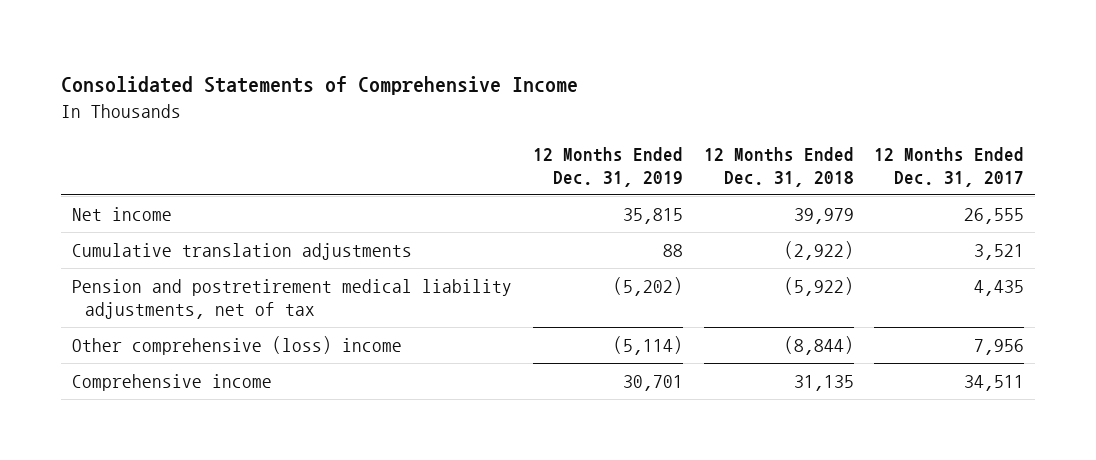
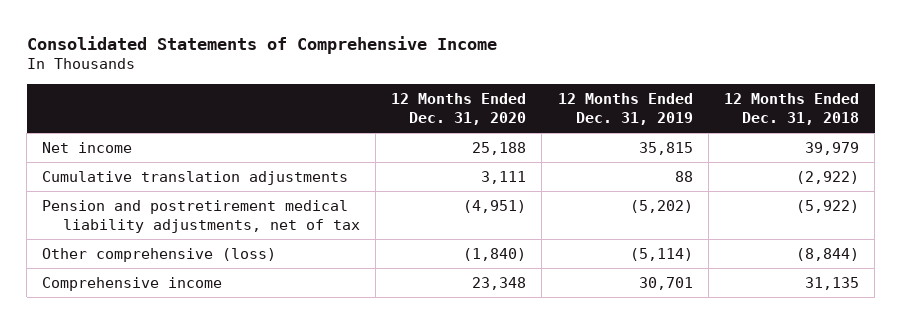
[874,146,1025,187] 12 Months Ended Dec. 31, 2017 -> none
none -> [391,93,527,125] 12 Months Ended Dec. 31, 2020
[71,336,402,356] Other comprehensive (loss) income -> [42,247,277,262] Other comprehensive (loss)

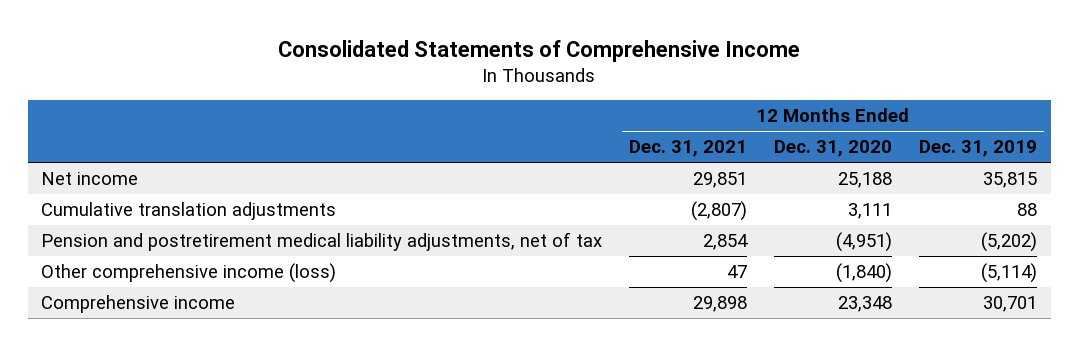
[723,93,859,125] 12 Months Ended Dec. 31, 2018 -> none
none -> [629,140,748,158] Dec. 31, 2021
[42,247,277,262] Other comprehensive (loss) -> [41,263,337,284] Other comprehensive income (loss)

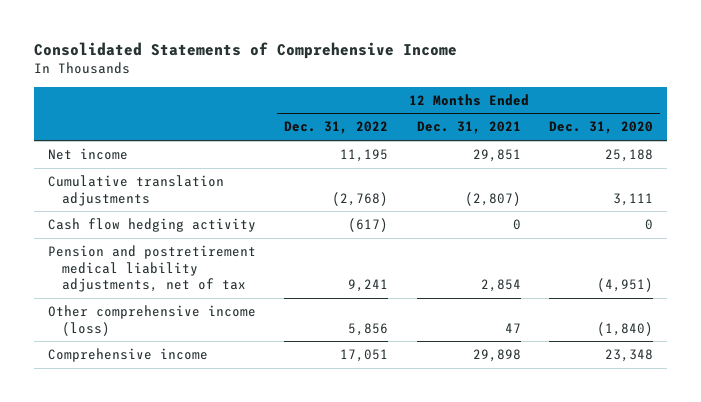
[919,140,1038,158] Dec. 31, 2019 -> none
none -> [284,121,389,135] Dec. 31, 2022
none -> [48,218,257,233] Cash flow hedging activity

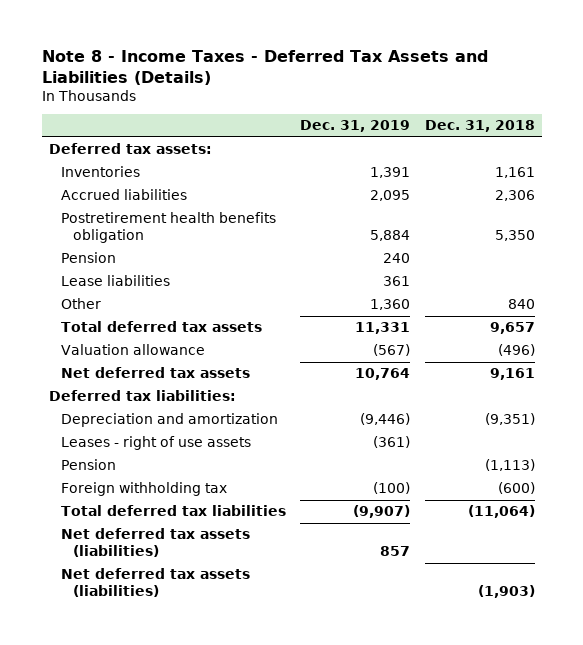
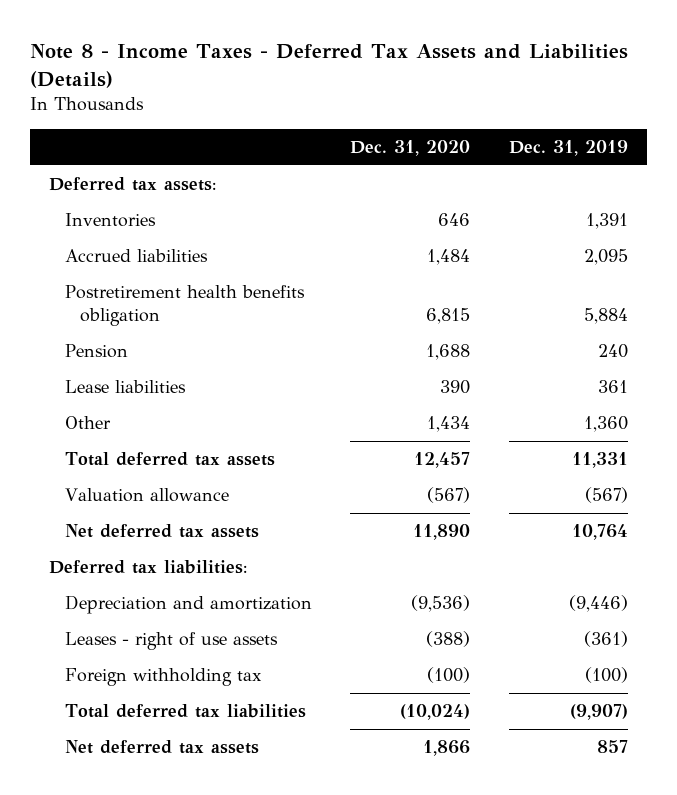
[424,120,535,133] Dec. 31, 2018 -> none
none -> [350,139,471,156] Dec. 31, 2020
[61,459,117,471] Pension -> none
[61,568,251,598] Net deferred tax assets (liabilities) -> none
[61,528,251,558] Net deferred tax assets (liabilities) -> [64,740,259,755] Net deferred tax assets

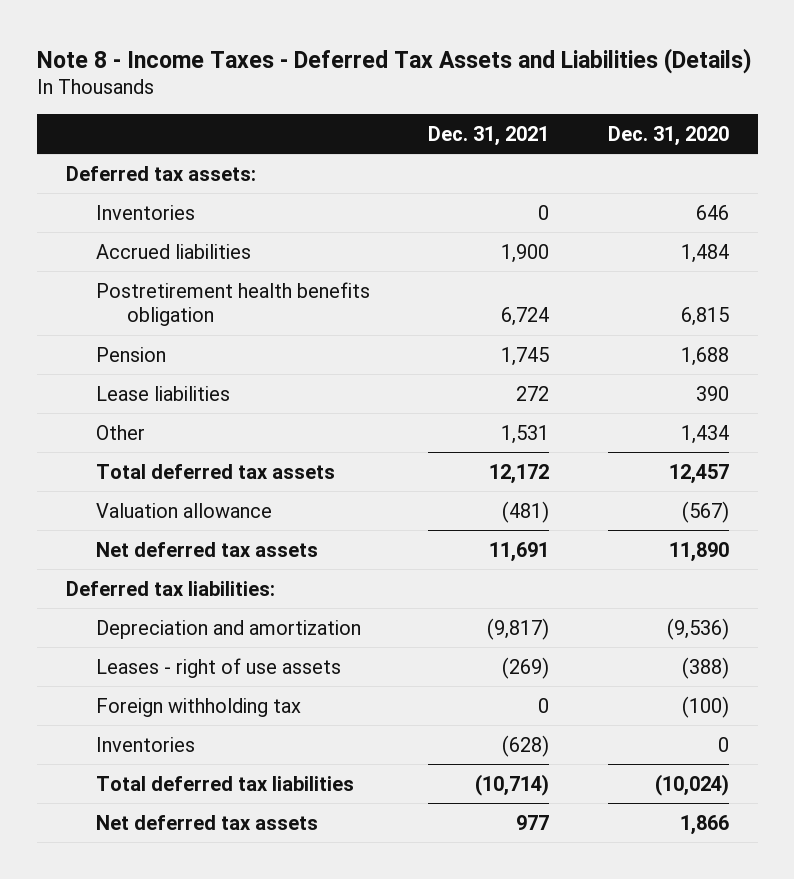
[508,139,628,156] Dec. 31, 2019 -> none
none -> [428,125,550,146] Dec. 31, 2021
none -> [96,736,196,752] Inventories

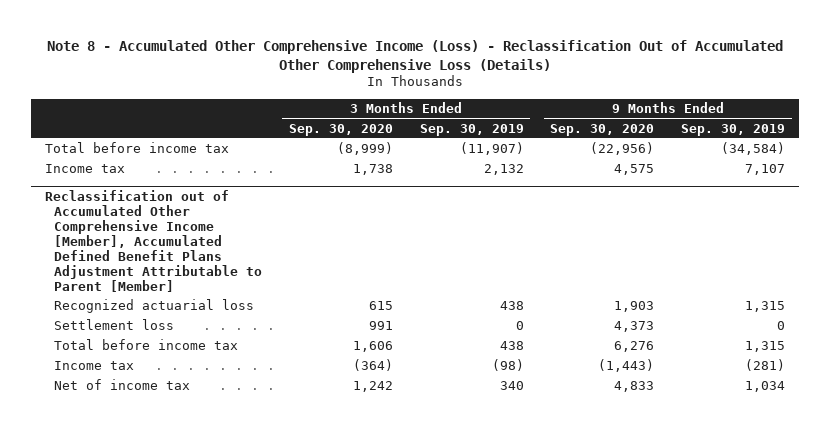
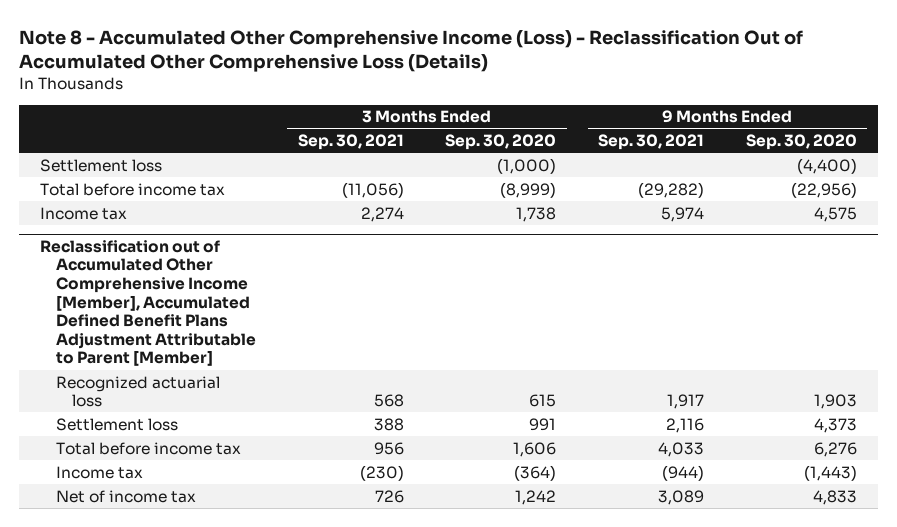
[419,123,524,136] Sep. 30, 2019 -> none
[681,123,786,136] Sep. 30, 2019 -> none
none -> [297,134,404,151] Sep. 30, 2021
none -> [598,134,705,151] Sep. 30, 2021
none -> [40,158,163,172] Settlement loss

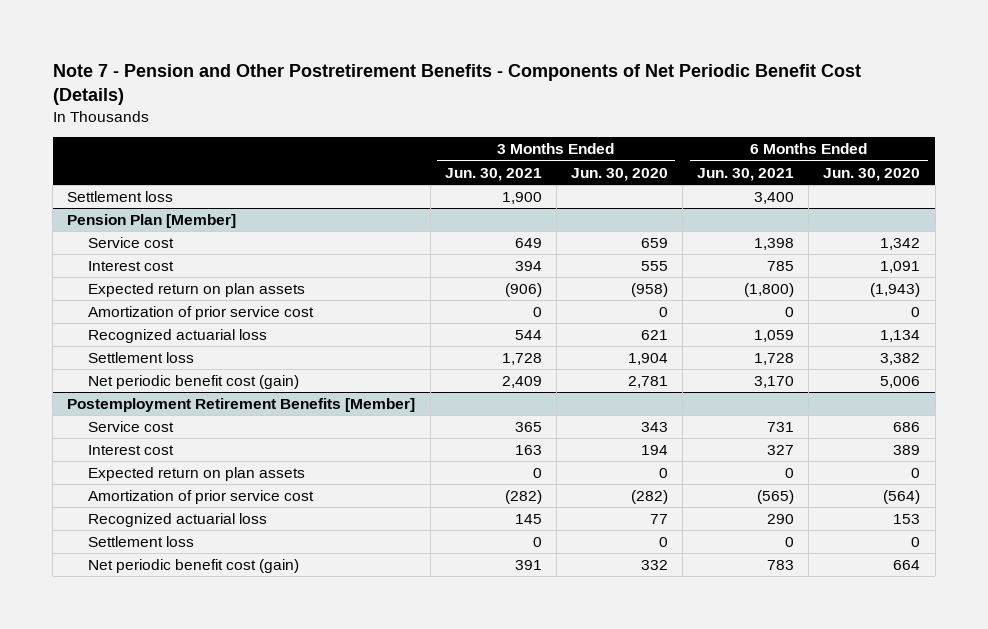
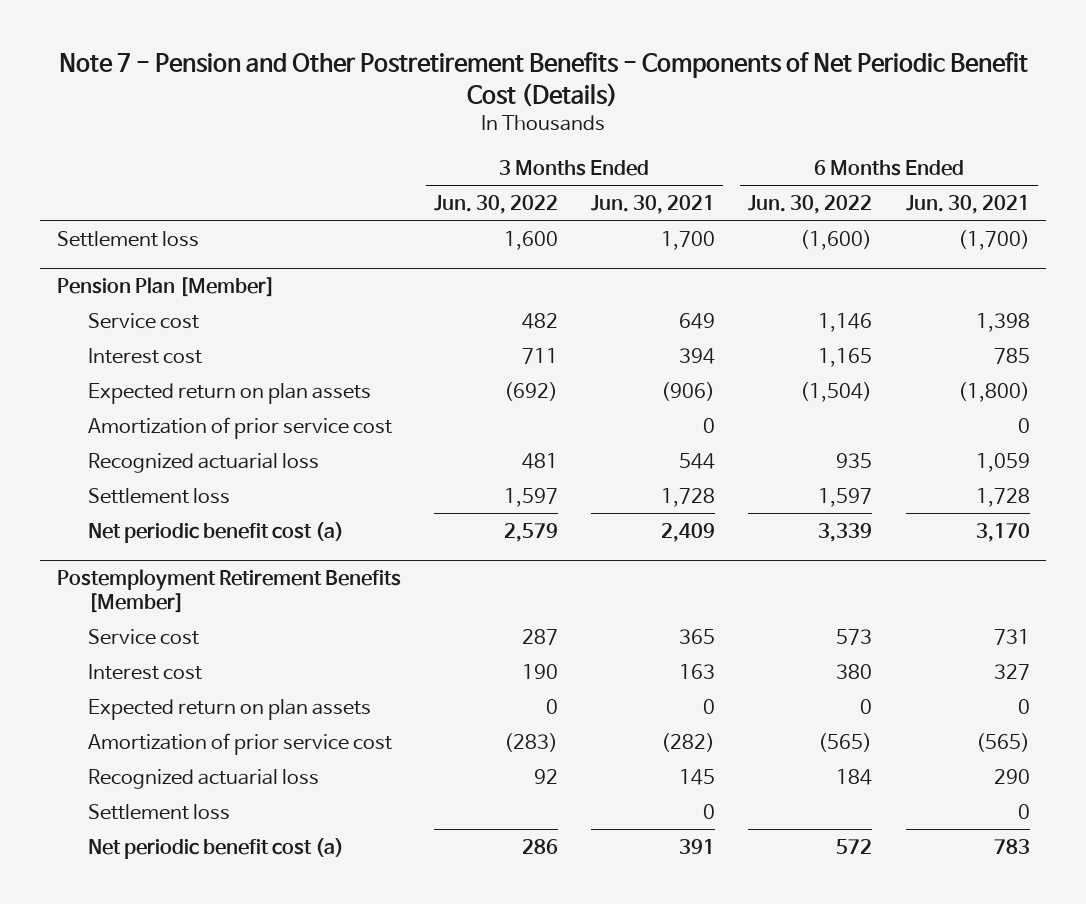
[570,167,668,181] Jun. 30, 2020 -> none
[823,167,921,181] Jun. 30, 2020 -> none
none -> [433,195,558,215] Jun. 30, 2022
none -> [748,195,873,215] Jun. 30, 2022
[501,192,542,205] 1,900 -> [661,230,716,250] 1,700
[754,192,795,205] 3,400 -> [957,229,1030,250] (1,700)
[88,375,300,390] Net periodic benefit cost (gain) -> [87,521,344,543] Net periodic benefit cost (a)
[88,559,300,574] Net periodic benefit cost (gain) -> [87,837,344,859] Net periodic benefit cost (a)

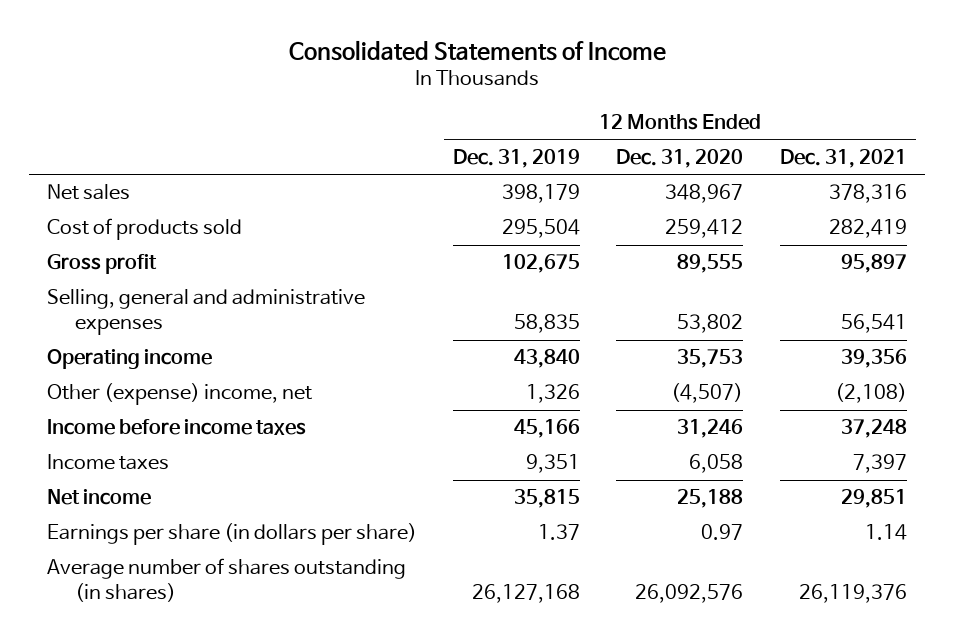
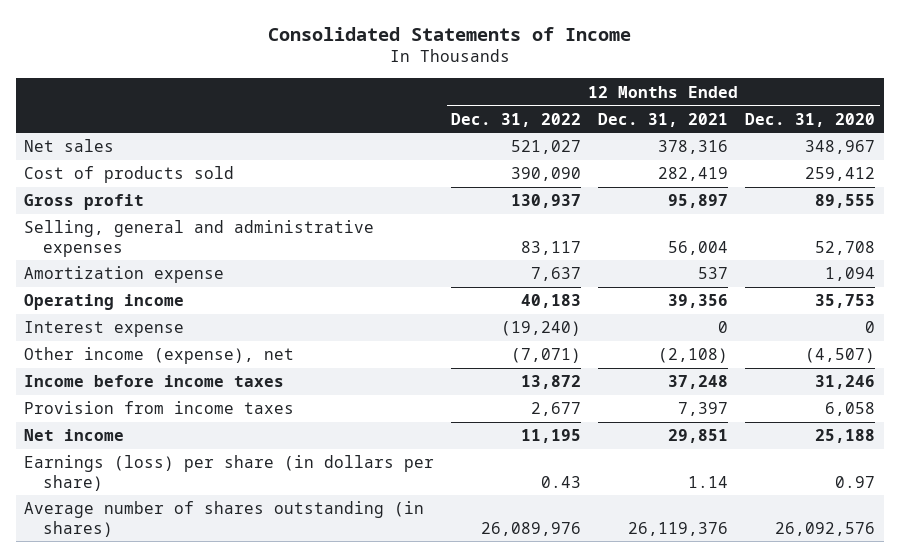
[453,149,581,169] Dec. 31, 2019 -> none
none -> [451,112,582,127] Dec. 31, 2022
[677,314,744,334] 53,802 -> [815,240,876,255] 52,708
[840,314,907,334] 56,541 -> [668,240,729,255] 56,004
none -> [24,266,225,284] Amortization expense
none -> [24,321,185,338] Interest expense
[47,383,313,406] Other (expense) income, net -> [24,347,295,365] Other income (expense), net
[47,454,170,471] Income taxes -> [24,401,295,415] Provision from income taxes
[47,523,418,546] Earnings per share (in dollars per share) -> [24,455,435,491] Earnings (loss) per share (in dollars per share)

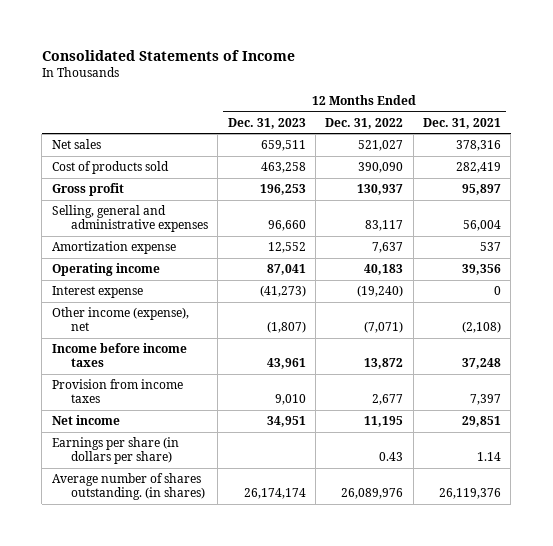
[745,112,876,127] Dec. 31, 2020 -> none
none -> [227,117,306,129] Dec. 31, 2023
[24,455,435,491] Earnings (loss) per share (in dollars per share) -> [51,437,179,465] Earnings per share (in dollars per share)
[24,501,425,537] Average number of shares outstanding (in shares) -> [51,473,206,501] Average number of shares outstanding. (in shares)

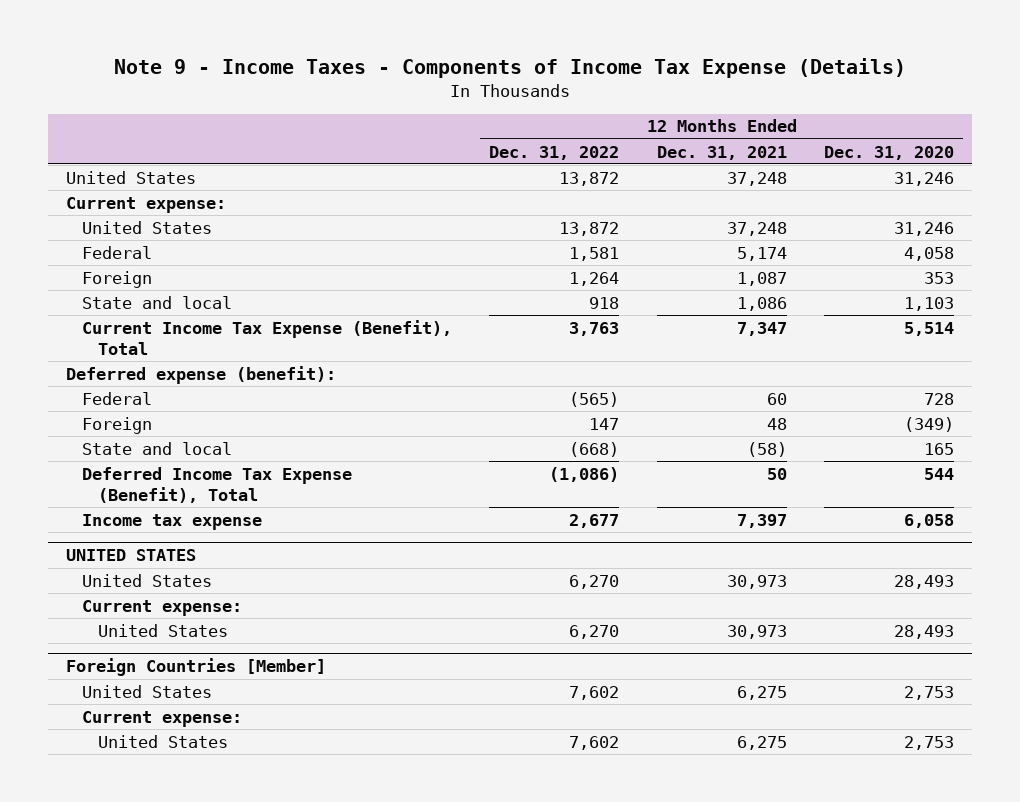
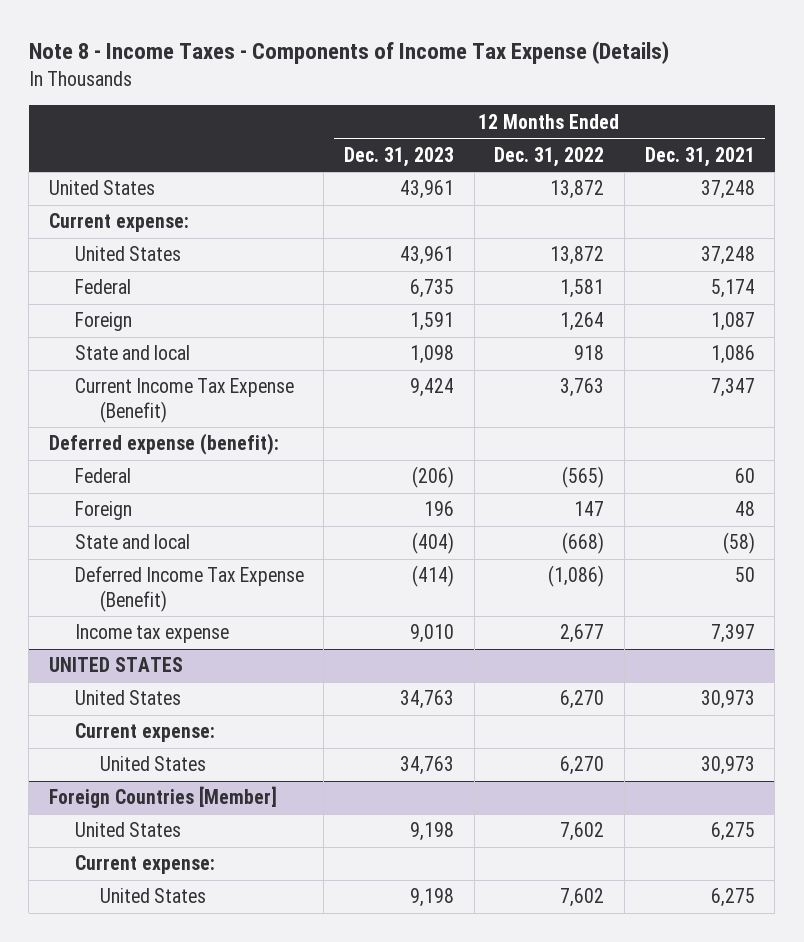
[114,58,907,79] Note 9 - Income Taxes - Components of Income Tax Expense (Details) -> [28,41,669,65] Note 8 - Income Taxes - Components of Income Tax Expense (Details)
[823,145,954,160] Dec. 31, 2020 -> none
none -> [343,146,454,167] Dec. 31, 2023
[82,319,453,355] Current Income Tax Expense (Benefit), Total -> [74,378,294,423] Current Income Tax Expense (Benefit)
[82,466,353,503] Deferred Income Tax Expense (Benefit), Total -> [74,566,304,612] Deferred Income Tax Expense (Benefit)

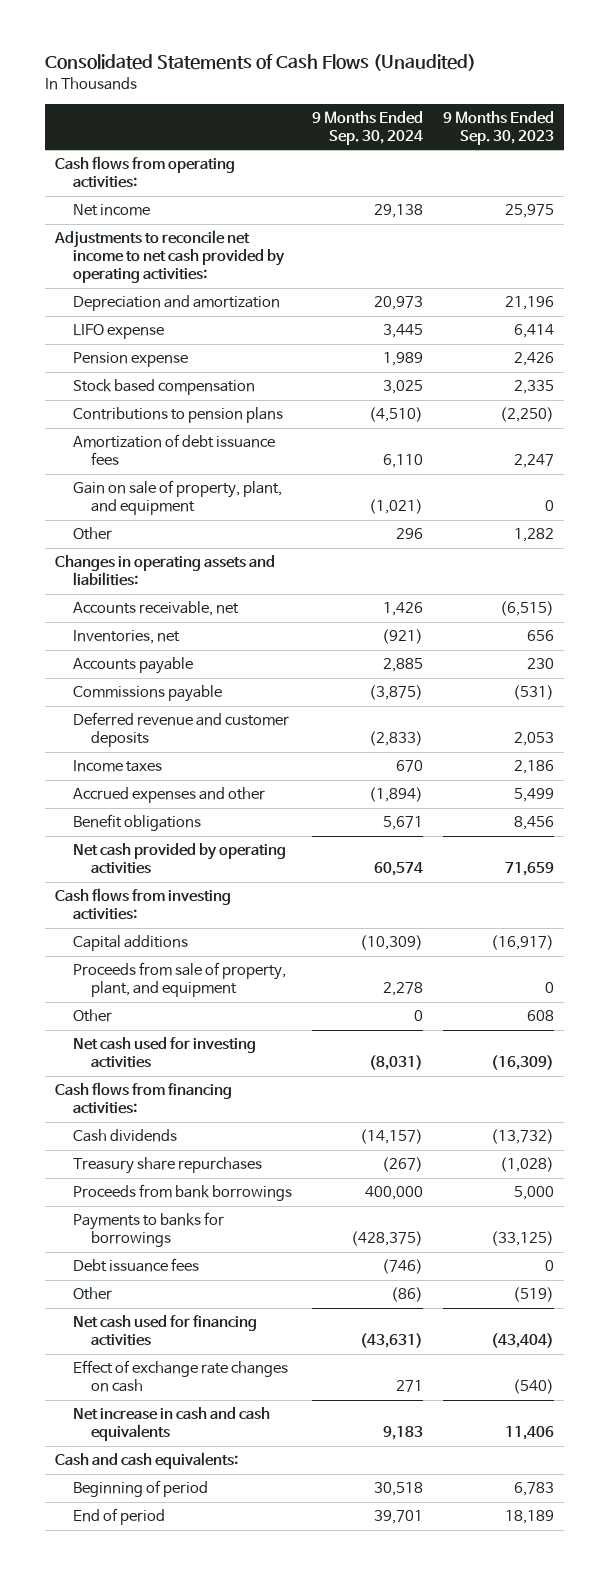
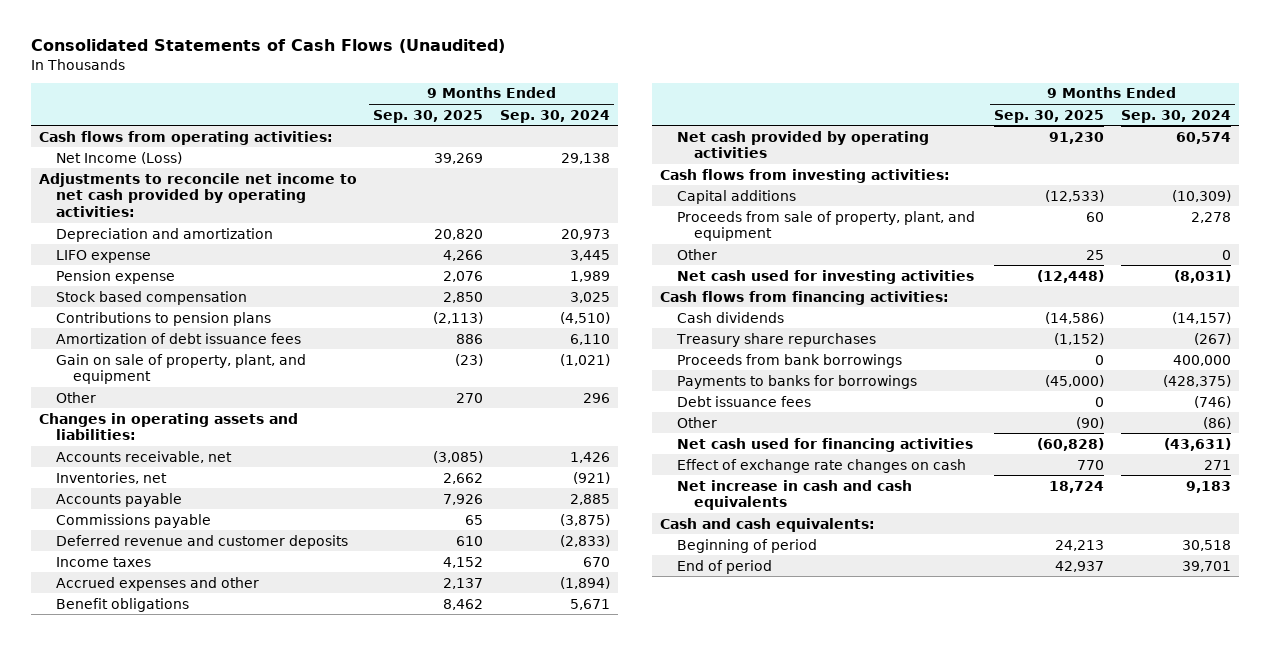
[443,110,555,145] 9 Months Ended Sep. 30, 2023 -> none
none -> [373,109,484,123] Sep. 30, 2025
[73,204,151,217] Net income -> [55,151,182,164] Net Income (Loss)

